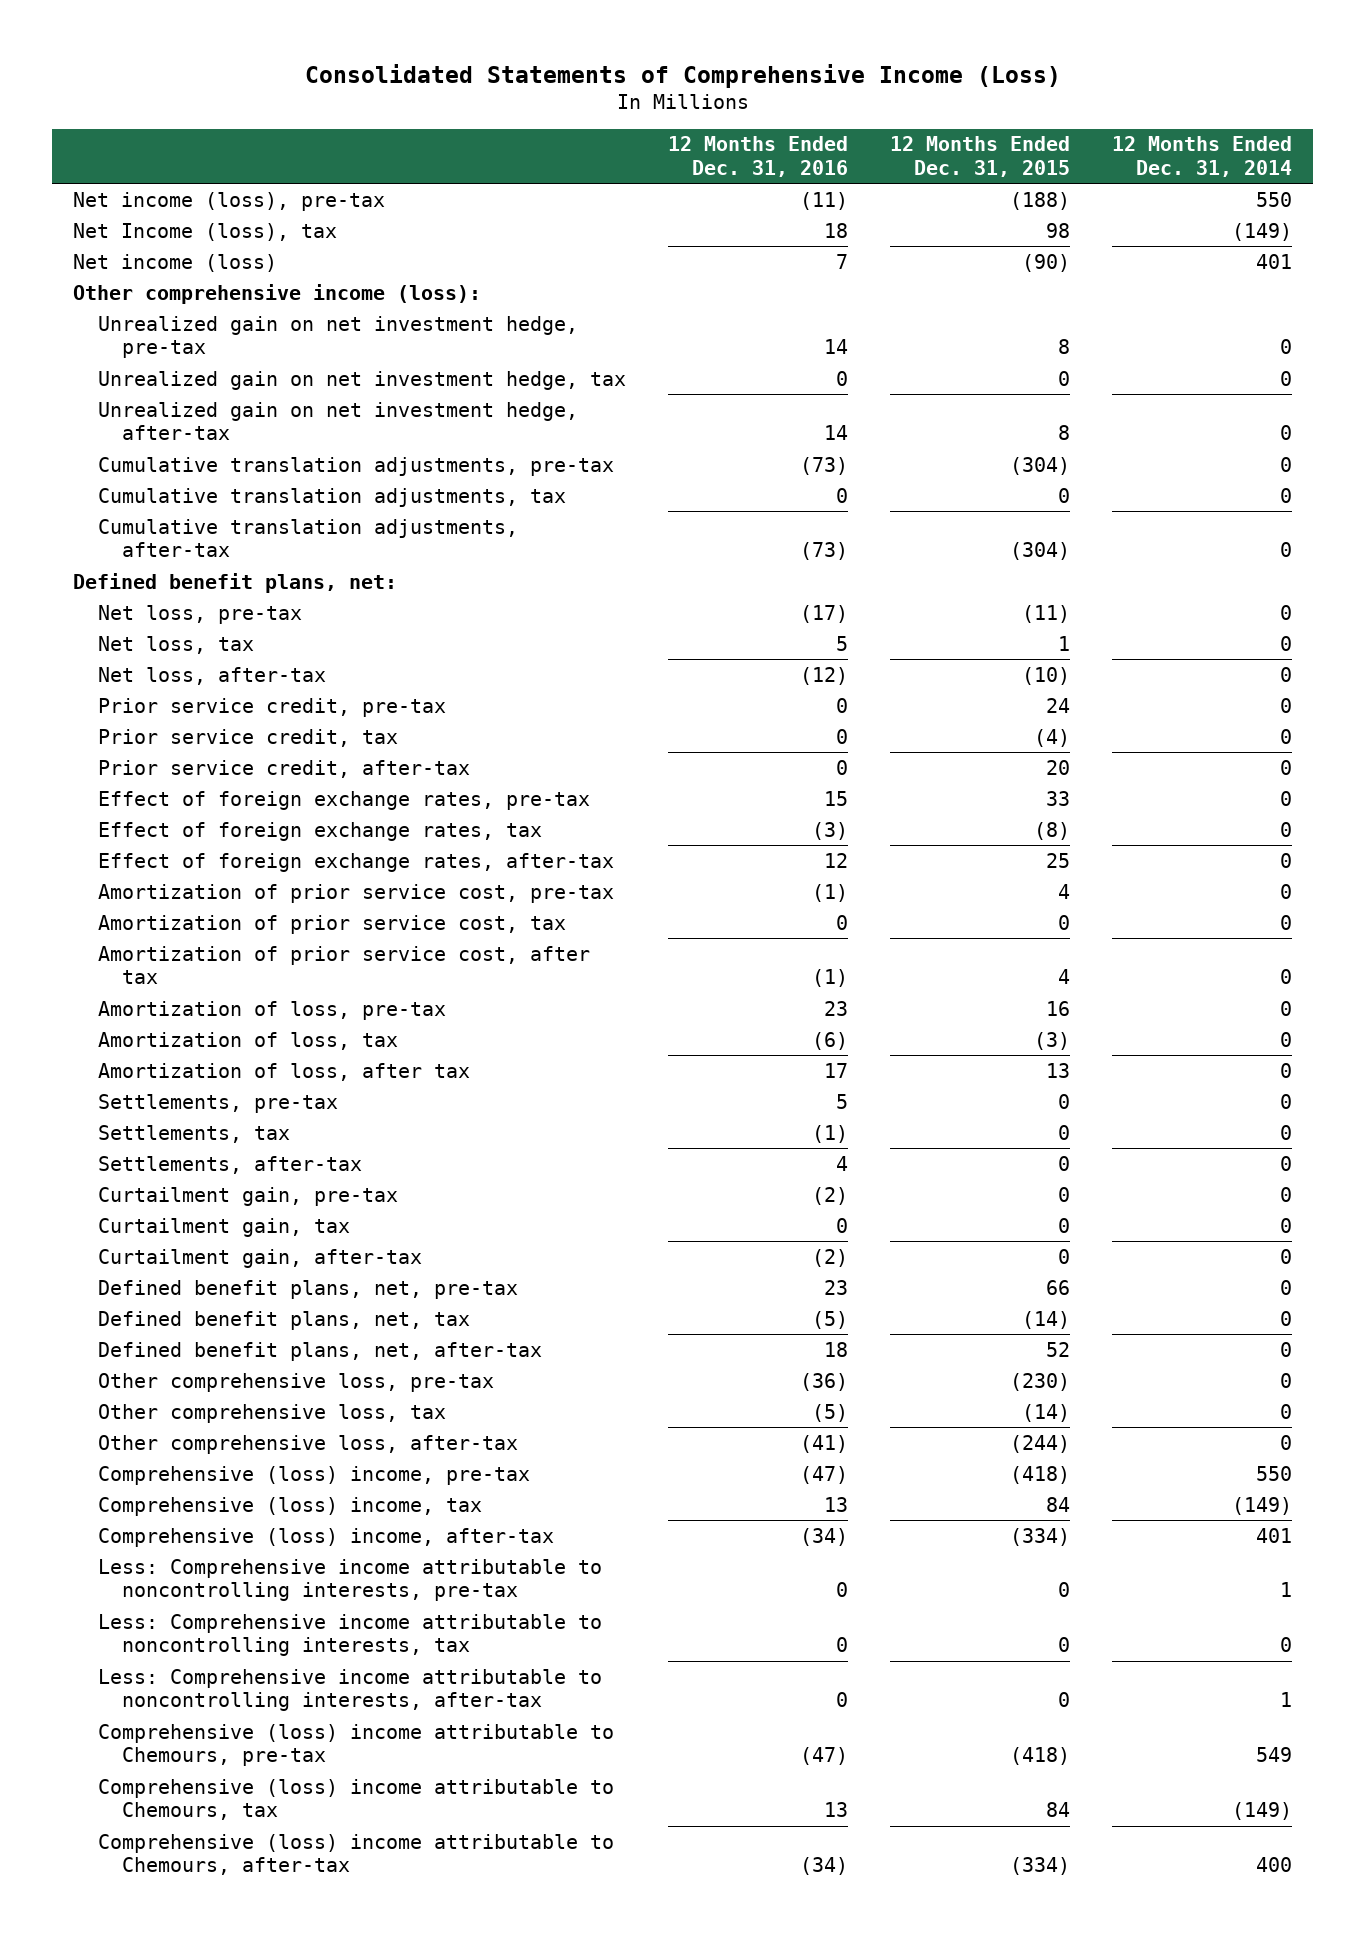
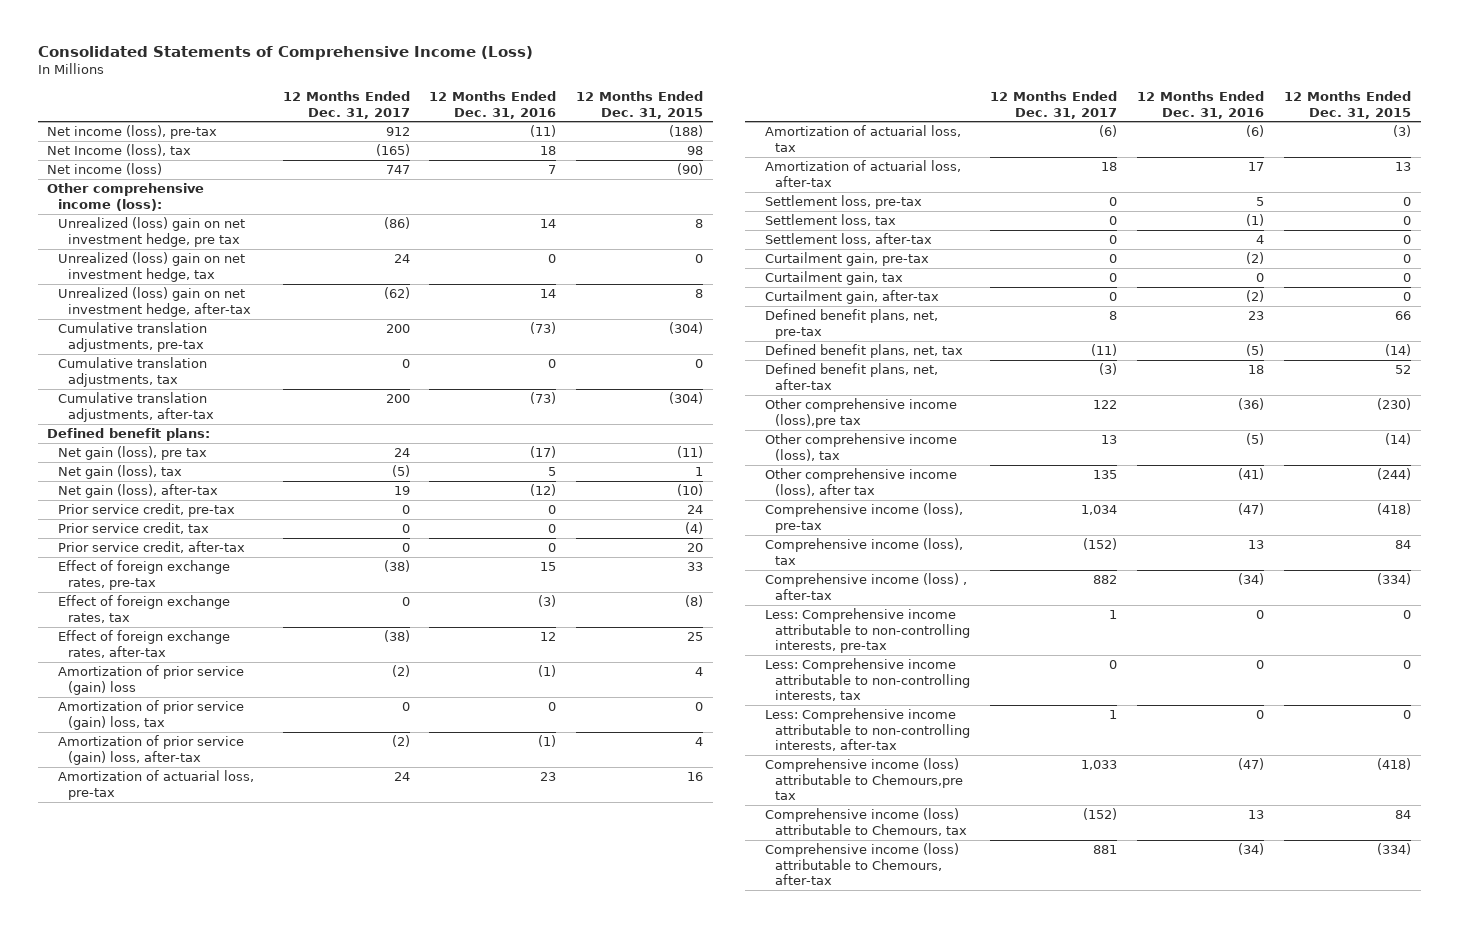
[1112,136,1293,178] 12 Months Ended Dec. 31, 2014 -> none
none -> [282,91,410,119] 12 Months Ended Dec. 31, 2017
[97,315,578,359] Unrealized gain on net investment hedge, pre-tax -> [57,217,245,247] Unrealized (loss) gain on net investment hedge, pre tax
[97,370,626,390] Unrealized gain on net investment hedge, tax -> [57,252,245,282] Unrealized (loss) gain on net investment hedge, tax
[97,401,578,441] Unrealized gain on net investment hedge, after-tax -> [57,287,251,317] Unrealized (loss) gain on net investment hedge, after-tax
[73,572,398,593] Defined benefit plans, net: -> [47,428,211,442] Defined benefit plans:
[97,604,302,624] Net loss, pre-tax -> [57,446,207,461] Net gain (loss), pre tax
[97,635,254,654] Net loss, tax -> [57,465,182,480] Net gain (loss), tax
[97,666,326,685] Net loss, after-tax -> [57,484,218,499] Net gain (loss), after-tax
[97,883,614,903] Amortization of prior service cost, pre-tax -> [57,665,244,695] Amortization of prior service (gain) loss
[97,914,566,934] Amortization of prior service cost, tax -> [57,700,244,730] Amortization of prior service (gain) loss, tax
[97,945,590,985] Amortization of prior service cost, after tax -> [57,735,244,765] Amortization of prior service (gain) loss, after-tax
[97,1000,446,1020] Amortization of loss, pre-tax -> [57,770,254,800] Amortization of actuarial loss, pre-tax
[97,1031,398,1050] Amortization of loss, tax -> [764,125,961,152] Amortization of actuarial loss, tax
[97,1062,470,1081] Amortization of loss, after tax -> [764,160,961,187] Amortization of actuarial loss, after-tax
[97,1093,338,1113] Settlements, pre-tax -> [764,195,922,210] Settlement loss, pre-tax
[97,1124,290,1143] Settlements, tax -> [764,214,896,227] Settlement loss, tax
[97,1155,362,1174] Settlements, after-tax -> [764,233,932,246] Settlement loss, after-tax
[97,1372,494,1392] Other comprehensive loss, pre-tax -> [764,398,957,428] Other comprehensive income (loss),pre tax
[97,1403,446,1423] Other comprehensive loss, tax -> [764,433,957,461] Other comprehensive income (loss), tax
[97,1434,518,1454] Other comprehensive loss, after-tax -> [764,468,957,496] Other comprehensive income (loss), after tax
[97,1465,530,1485] Comprehensive (loss) income, pre-tax -> [764,503,963,533] Comprehensive income (loss), pre-tax
[97,1496,482,1516] Comprehensive (loss) income, tax -> [764,538,963,565] Comprehensive income (loss), tax
[97,1527,554,1547] Comprehensive (loss) income, after-tax -> [764,573,967,600] Comprehensive income (loss) , after-tax
[97,1558,602,1602] Less: Comprehensive income attributable to noncontrolling interests, pre-tax -> [764,608,971,653] Less: Comprehensive income attributable to non-controlling interests, pre-tax
[97,1613,602,1657] Less: Comprehensive income attributable to noncontrolling interests, tax -> [764,658,971,701] Less: Comprehensive income attributable to non-controlling interests, tax
[97,1668,602,1712] Less: Comprehensive income attributable to noncontrolling interests, after-tax -> [764,708,971,751] Less: Comprehensive income attributable to non-controlling interests, after-tax
[97,1723,614,1767] Comprehensive (loss) income attributable to Chemours, pre-tax -> [764,758,964,800] Comprehensive income (loss) attributable to Chemours,pre tax
[97,1778,614,1821] Comprehensive (loss) income attributable to Chemours, tax -> [764,808,968,836] Comprehensive income (loss) attributable to Chemours, tax
[97,1833,614,1876] Comprehensive (loss) income attributable to Chemours, after-tax -> [764,843,959,885] Comprehensive income (loss) attributable to Chemours, after-tax

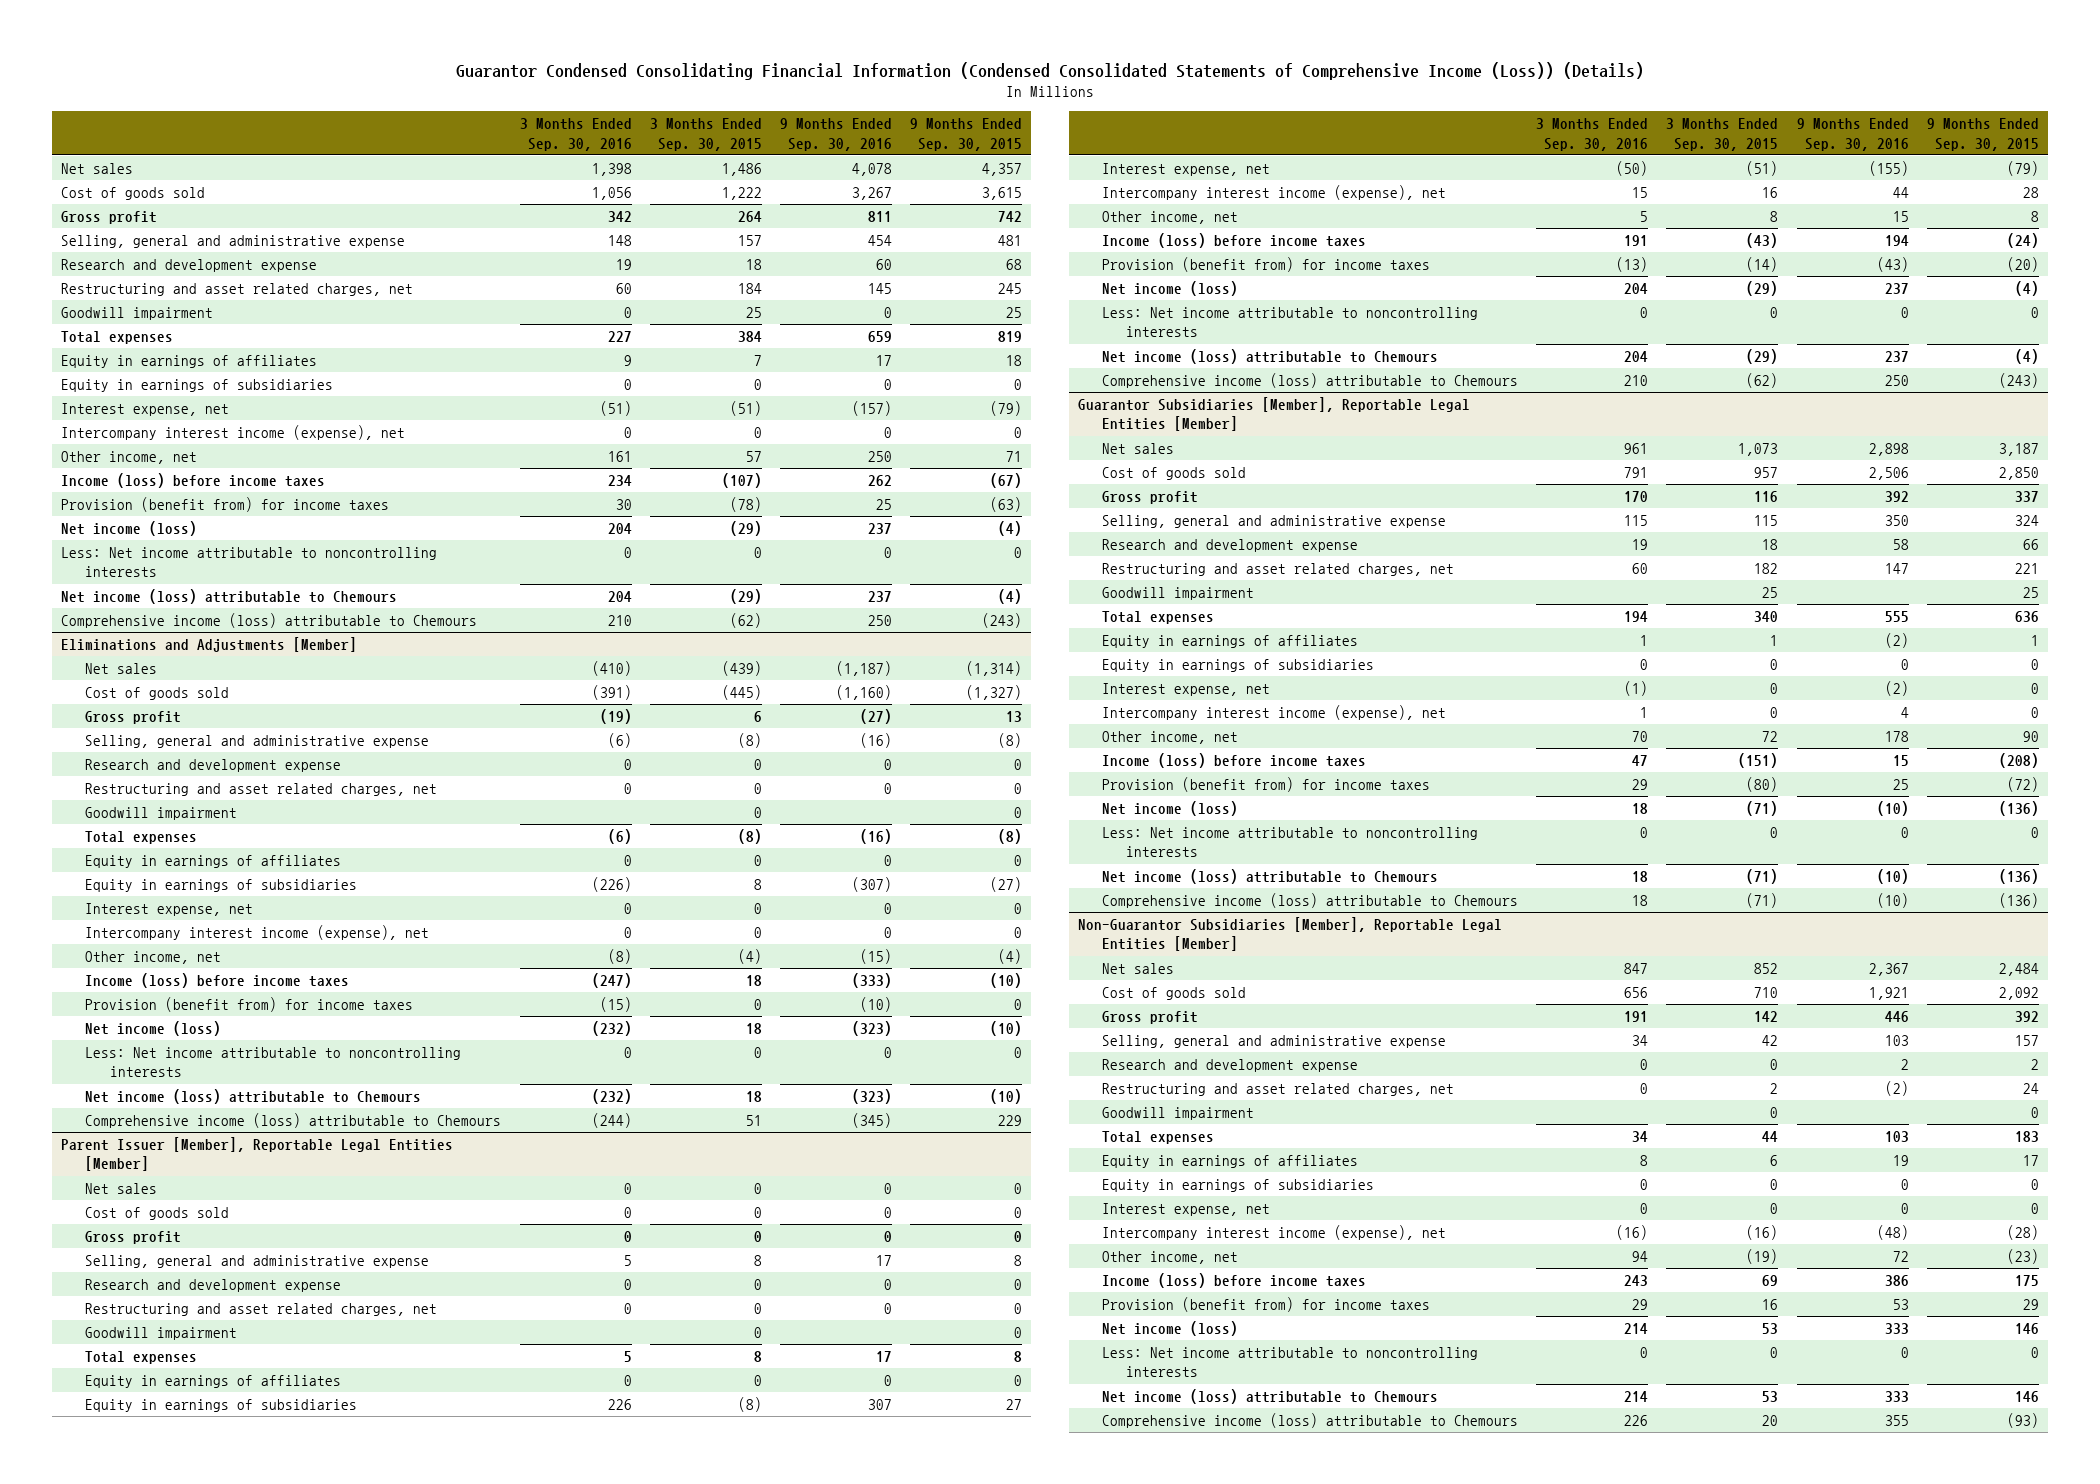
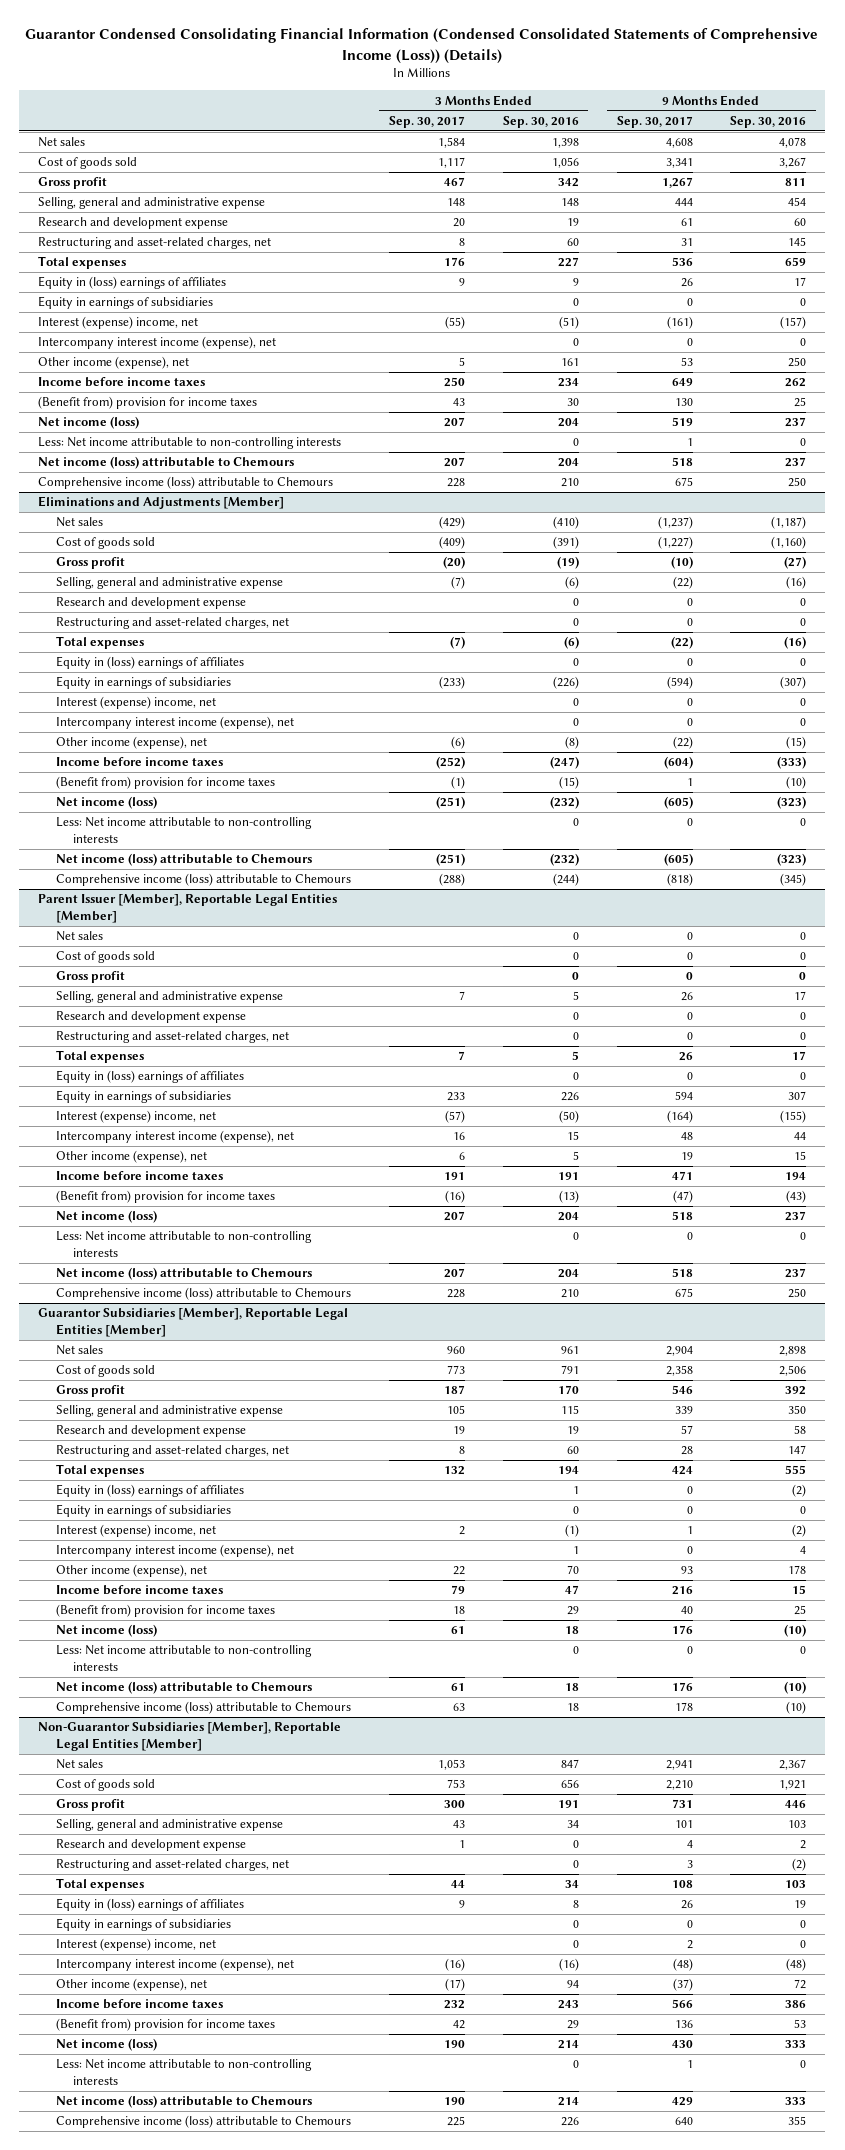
[649,118,762,151] 3 Months Ended Sep. 30, 2015 -> none
[910,118,1023,151] 9 Months Ended Sep. 30, 2015 -> none
none -> [388,115,465,128] Sep. 30, 2017
none -> [616,115,693,128] Sep. 30, 2017
[61,306,214,320] Goodwill impairment -> none
[61,282,414,296] Restructuring and asset related charges, net -> [38,237,272,250] Restructuring and asset-related charges, net
[61,354,318,368] Equity in earnings of affiliates -> [38,276,227,290] Equity in (loss) earnings of affiliates
[61,402,230,416] Interest expense, net -> [38,316,199,330] Interest (expense) income, net
[61,450,198,464] Other income, net -> [38,356,190,370] Other income (expense), net
[61,472,326,488] Income (loss) before income taxes -> [38,377,206,388] Income before income taxes
[61,496,390,512] Provision (benefit from) for income taxes -> [38,396,258,410] (Benefit from) provision for income taxes
[61,546,438,578] Less: Net income attributable to noncontrolling interests -> [38,437,342,450] Less: Net income attributable to non-controlling interests
[85,806,238,820] Goodwill impairment -> none
[85,782,438,796] Restructuring and asset related charges, net -> [55,617,289,630] Restructuring and asset-related charges, net
[85,854,342,868] Equity in earnings of affiliates -> [55,656,244,670] Equity in (loss) earnings of affiliates
[85,902,254,916] Interest expense, net -> [55,696,216,710] Interest (expense) income, net
[85,950,222,964] Other income, net -> [55,736,207,750] Other income (expense), net
[85,972,350,988] Income (loss) before income taxes -> [55,757,223,768] Income before income taxes
[85,996,414,1012] Provision (benefit from) for income taxes -> [55,776,275,790] (Benefit from) provision for income taxes
[85,1046,462,1078] Less: Net income attributable to noncontrolling interests -> [55,817,312,843] Less: Net income attributable to non-controlling interests
[85,1326,238,1340] Goodwill impairment -> none
[85,1302,438,1316] Restructuring and asset related charges, net -> [55,1031,289,1044] Restructuring and asset-related charges, net
[85,1374,342,1388] Equity in earnings of affiliates -> [55,1070,244,1084] Equity in (loss) earnings of affiliates
[1102,162,1271,176] Interest expense, net -> [55,1110,216,1124] Interest (expense) income, net
[1102,210,1239,224] Other income, net -> [55,1150,207,1164] Other income (expense), net
[1102,232,1367,248] Income (loss) before income taxes -> [55,1171,223,1182] Income before income taxes
[1102,256,1431,272] Provision (benefit from) for income taxes -> [55,1190,275,1204] (Benefit from) provision for income taxes
[1102,306,1479,338] Less: Net income attributable to noncontrolling interests -> [55,1231,312,1257] Less: Net income attributable to non-controlling interests
[1102,586,1255,600] Goodwill impairment -> none
[1102,562,1455,576] Restructuring and asset related charges, net -> [55,1445,289,1458] Restructuring and asset-related charges, net
[1102,634,1359,648] Equity in earnings of affiliates -> [55,1484,244,1498] Equity in (loss) earnings of affiliates
[1102,682,1271,696] Interest expense, net -> [55,1524,216,1538] Interest (expense) income, net
[1102,730,1239,744] Other income, net -> [55,1564,207,1578] Other income (expense), net
[1102,752,1367,768] Income (loss) before income taxes -> [55,1585,223,1596] Income before income taxes
[1102,776,1431,792] Provision (benefit from) for income taxes -> [55,1604,275,1618] (Benefit from) provision for income taxes
[1102,826,1479,858] Less: Net income attributable to noncontrolling interests -> [55,1645,312,1671] Less: Net income attributable to non-controlling interests
[1102,1106,1255,1120] Goodwill impairment -> none
[1102,1082,1455,1096] Restructuring and asset related charges, net -> [55,1859,289,1872] Restructuring and asset-related charges, net
[1102,1154,1359,1168] Equity in earnings of affiliates -> [55,1898,244,1912] Equity in (loss) earnings of affiliates
[1102,1202,1271,1216] Interest expense, net -> [55,1938,216,1952] Interest (expense) income, net
[1102,1250,1239,1264] Other income, net -> [55,1978,207,1992] Other income (expense), net
[1102,1272,1367,1288] Income (loss) before income taxes -> [55,1999,223,2010] Income before income taxes
[1102,1296,1431,1312] Provision (benefit from) for income taxes -> [55,2018,275,2032] (Benefit from) provision for income taxes
[1102,1346,1479,1378] Less: Net income attributable to noncontrolling interests -> [55,2059,312,2085] Less: Net income attributable to non-controlling interests

